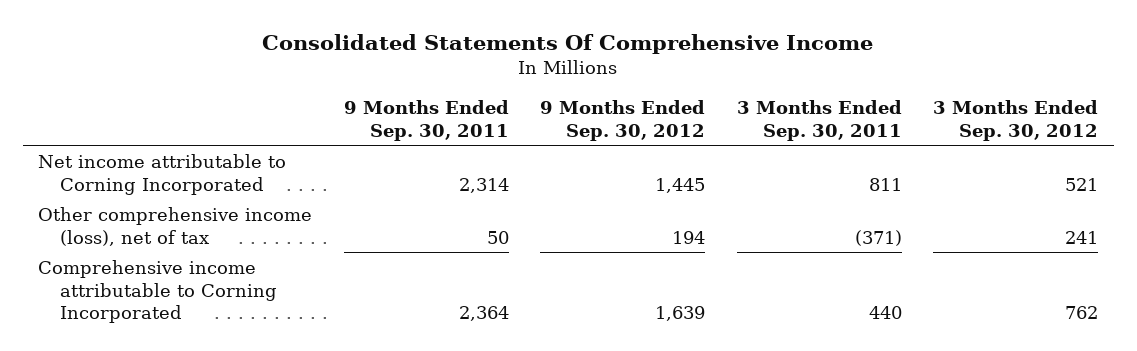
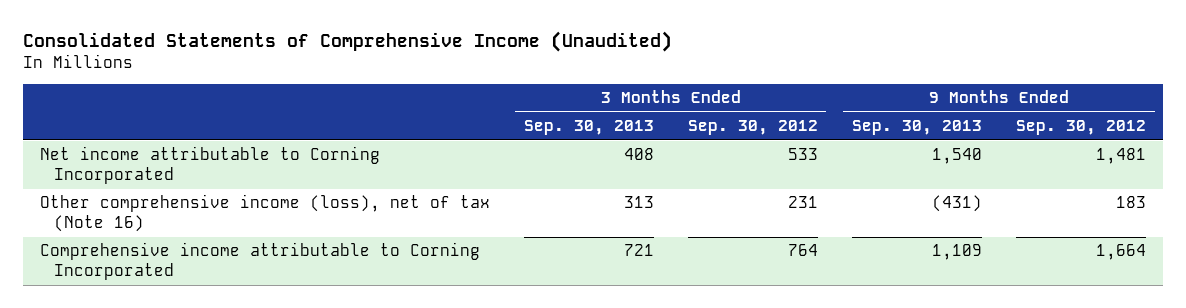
[262,34,874,55] Consolidated Statements Of Comprehensive Income -> [22,31,672,53] Consolidated Statements of Comprehensive Income (Unaudited)
[343,99,509,141] 9 Months Ended Sep. 30, 2011 -> none
[736,99,902,141] 3 Months Ended Sep. 30, 2011 -> none
none -> [523,120,654,136] Sep. 30, 2013
none -> [851,120,982,136] Sep. 30, 2013
[655,177,706,193] 1,445 -> [1096,148,1147,165] 1,481
[1065,177,1099,191] 521 -> [787,148,818,161] 533
[38,206,313,246] Other comprehensive income (loss), net of tax -> [39,194,490,233] Other comprehensive income (loss), net of tax (Note 16)
[672,230,706,244] 194 -> [1116,196,1147,209] 183
[1065,230,1099,244] 241 -> [787,196,818,209] 231
[655,306,706,322] 1,639 -> [1096,244,1147,261] 1,664
[1065,306,1099,320] 762 -> [787,244,818,257] 764

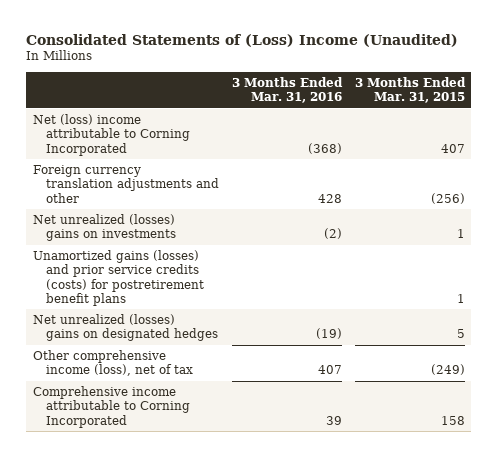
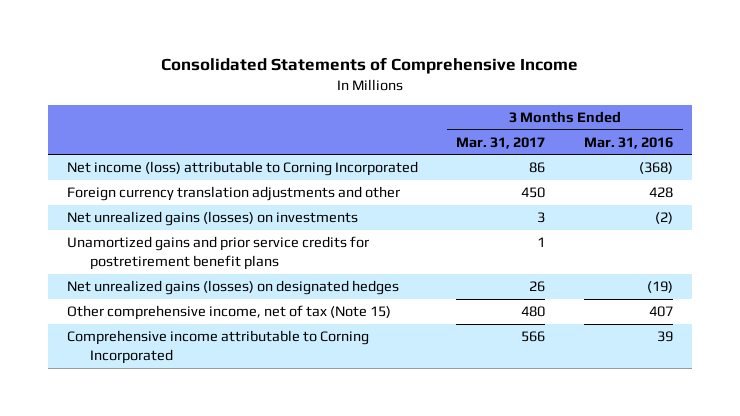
[26,33,459,47] Consolidated Statements of (Loss) Income (Unaudited) -> [160,57,578,75] Consolidated Statements of Comprehensive Income
[354,76,466,104] 3 Months Ended Mar. 31, 2015 -> none
none -> [456,136,546,149] Mar. 31, 2017
[32,113,191,156] Net (loss) income attributable to Corning Incorporated -> [66,161,418,177] Net income (loss) attributable to Corning Incorporated
[32,213,177,242] Net unrealized (losses) gains on investments -> [66,211,358,227] Net unrealized gains (losses) on investments
[32,249,205,307] Unamortized gains (losses) and prior service credits (costs) for postretirement benefit plans -> [66,236,369,271] Unamortized gains and prior service credits for postretirement benefit plans
[32,313,219,342] Net unrealized (losses) gains on designated hedges -> [66,280,399,296] Net unrealized gains (losses) on designated hedges
[32,349,194,377] Other comprehensive income (loss), net of tax -> [66,305,391,321] Other comprehensive income, net of tax (Note 15)

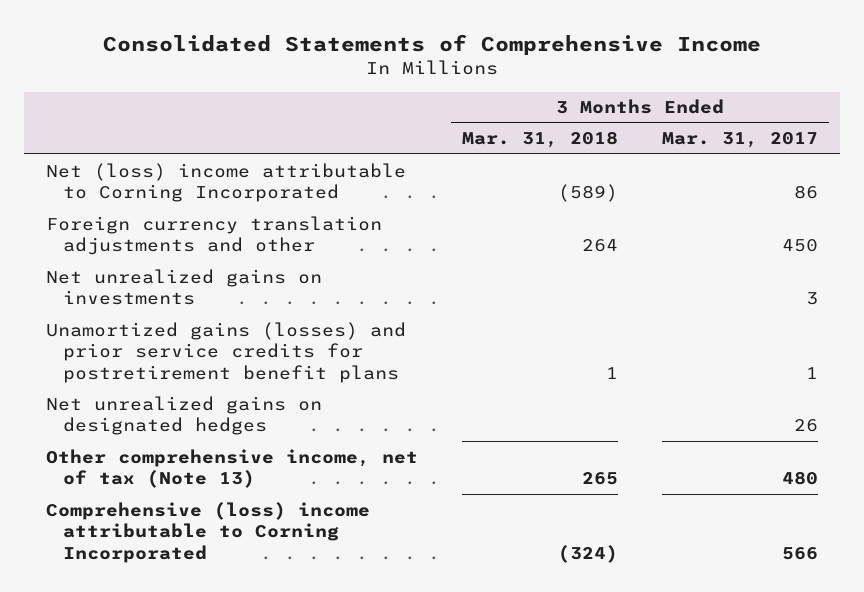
[584,136,674,149] Mar. 31, 2016 -> none
none -> [462,131,619,149] Mar. 31, 2018
[66,161,418,177] Net income (loss) attributable to Corning Incorporated -> [46,162,407,203] Net (loss) income attributable to Corning Incorporated
[66,211,358,227] Net unrealized gains (losses) on investments -> [46,268,323,306] Net unrealized gains on investments
[66,236,369,271] Unamortized gains and prior service credits for postretirement benefit plans -> [46,321,407,383] Unamortized gains (losses) and prior service credits for postretirement benefit plans
[66,280,399,296] Net unrealized gains (losses) on designated hedges -> [46,395,323,436] Net unrealized gains on designated hedges
[66,305,391,321] Other comprehensive income, net of tax (Note 15) -> [46,448,419,489] Other comprehensive income, net of tax (Note 13)
[66,330,369,365] Comprehensive income attributable to Corning Incorporated -> [46,501,371,563] Comprehensive (loss) income attributable to Corning Incorporated

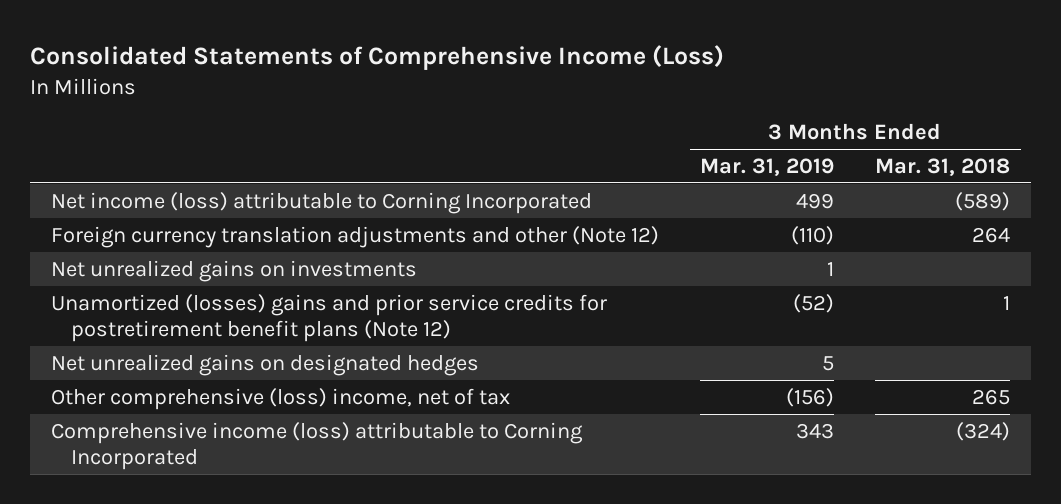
[103,34,762,56] Consolidated Statements of Comprehensive Income -> [30,45,725,71] Consolidated Statements of Comprehensive Income (Loss)
[661,132,818,149] Mar. 31, 2017 -> none
none -> [700,157,835,176] Mar. 31, 2019
[46,162,407,203] Net (loss) income attributable to Corning Incorporated -> [50,191,592,214] Net income (loss) attributable to Corning Incorporated
[46,215,383,256] Foreign currency translation adjustments and other -> [50,225,659,248] Foreign currency translation adjustments and other (Note 12)
[46,321,407,383] Unamortized gains (losses) and prior service credits for postretirement benefit plans -> [50,293,607,343] Unamortized (losses) gains and prior service credits for postretirement benefit plans (Note 12)
[46,448,419,489] Other comprehensive income, net of tax (Note 13) -> [50,387,510,410] Other comprehensive (loss) income, net of tax
[46,501,371,563] Comprehensive (loss) income attributable to Corning Incorporated -> [50,421,583,471] Comprehensive income (loss) attributable to Corning Incorporated

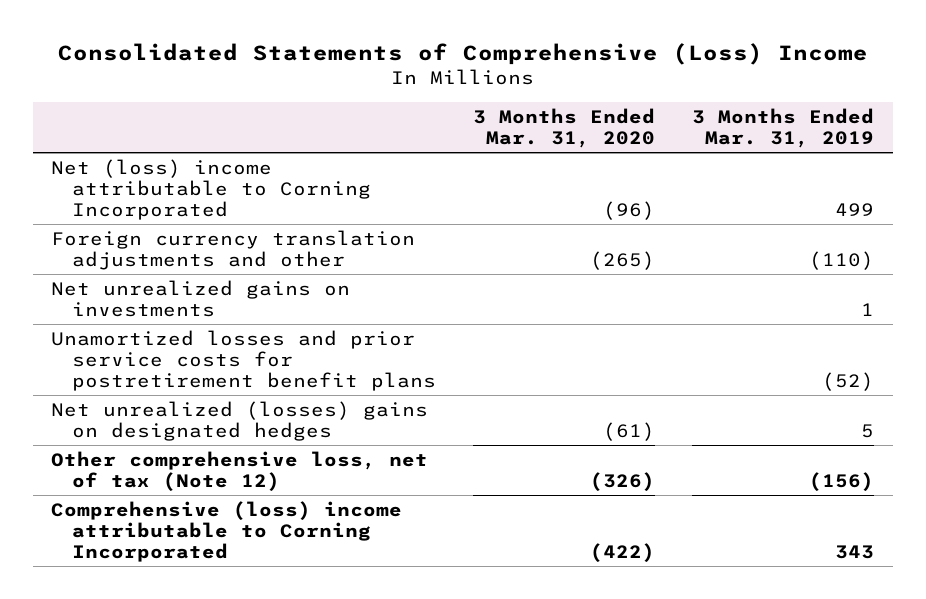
[30,45,725,71] Consolidated Statements of Comprehensive Income (Loss) -> [57,43,868,66] Consolidated Statements of Comprehensive (Loss) Income
[875,157,1011,176] Mar. 31, 2018 -> none
none -> [473,107,656,149] 3 Months Ended Mar. 31, 2020
[50,191,592,214] Net income (loss) attributable to Corning Incorporated -> [51,158,372,221] Net (loss) income attributable to Corning Incorporated
[50,225,659,248] Foreign currency translation adjustments and other (Note 12) -> [51,229,416,270] Foreign currency translation adjustments and other
[50,293,607,343] Unamortized (losses) gains and prior service credits for postretirement benefit plans (Note 12) -> [51,329,437,392] Unamortized losses and prior service costs for postretirement benefit plans
[50,353,479,376] Net unrealized gains on designated hedges -> [51,400,429,441] Net unrealized (losses) gains on designated hedges
[50,387,510,410] Other comprehensive (loss) income, net of tax -> [51,450,429,491] Other comprehensive loss, net of tax (Note 12)
[50,421,583,471] Comprehensive income (loss) attributable to Corning Incorporated -> [51,500,403,563] Comprehensive (loss) income attributable to Corning Incorporated

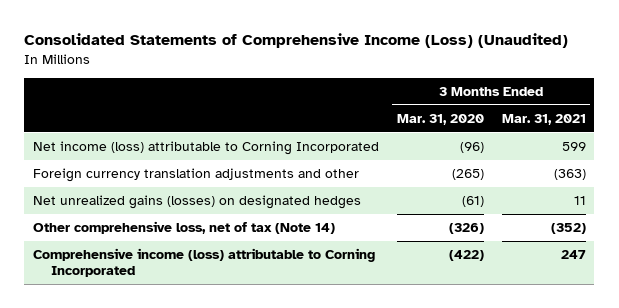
[57,43,868,66] Consolidated Statements of Comprehensive (Loss) Income -> [24,33,569,49] Consolidated Statements of Comprehensive Income (Loss) (Unaudited)
[692,107,875,149] 3 Months Ended Mar. 31, 2019 -> none
none -> [501,113,586,125] Mar. 31, 2021
[51,158,372,221] Net (loss) income attributable to Corning Incorporated -> [32,141,379,156] Net income (loss) attributable to Corning Incorporated
[51,279,351,317] Net unrealized gains on investments -> none
[51,329,437,392] Unamortized losses and prior service costs for postretirement benefit plans -> none
[51,400,429,441] Net unrealized (losses) gains on designated hedges -> [32,195,361,210] Net unrealized gains (losses) on designated hedges
[51,450,429,491] Other comprehensive loss, net of tax (Note 12) -> [32,221,335,235] Other comprehensive loss, net of tax (Note 14)
[51,500,403,563] Comprehensive (loss) income attributable to Corning Incorporated -> [32,248,375,278] Comprehensive income (loss) attributable to Corning Incorporated

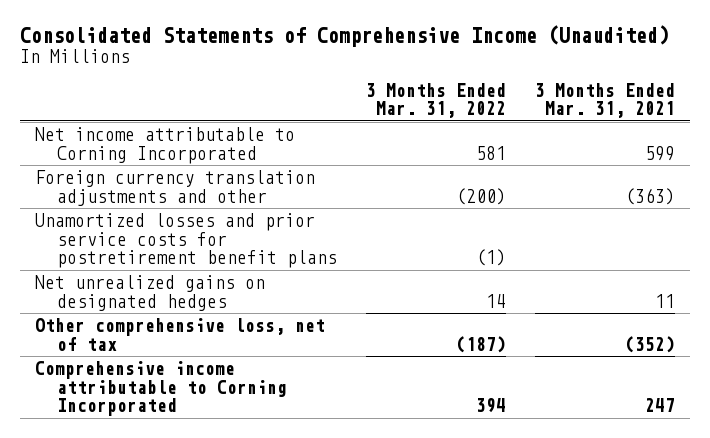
[24,33,569,49] Consolidated Statements of Comprehensive Income (Loss) (Unaudited) -> [20,25,670,48] Consolidated Statements of Comprehensive Income (Unaudited)
[396,113,484,125] Mar. 31, 2020 -> none
none -> [365,82,506,118] 3 Months Ended Mar. 31, 2022
[32,141,379,156] Net income (loss) attributable to Corning Incorporated -> [35,127,296,164] Net income attributable to Corning Incorporated
none -> [35,213,337,268] Unamortized losses and prior service costs for postretirement benefit plans
[32,195,361,210] Net unrealized gains (losses) on designated hedges -> [35,275,266,311] Net unrealized gains on designated hedges
[32,221,335,235] Other comprehensive loss, net of tax (Note 14) -> [35,318,326,351] Other comprehensive loss, net of tax
[32,248,375,278] Comprehensive income (loss) attributable to Corning Incorporated -> [35,361,287,416] Comprehensive income attributable to Corning Incorporated

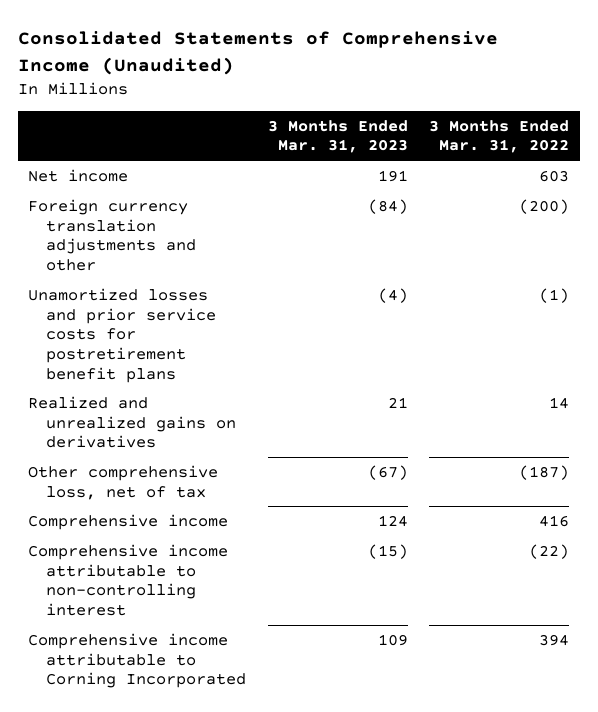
[535,82,676,118] 3 Months Ended Mar. 31, 2021 -> none
none -> [267,119,408,154] 3 Months Ended Mar. 31, 2023
[35,127,296,164] Net income attributable to Corning Incorporated -> none
none -> [28,168,129,182] Net income
[35,275,266,311] Net unrealized gains on designated hedges -> [28,395,237,449] Realized and unrealized gains on derivatives
none -> [28,513,229,530] Comprehensive income
none -> [28,543,229,616] Comprehensive income attributable to non-controlling interest

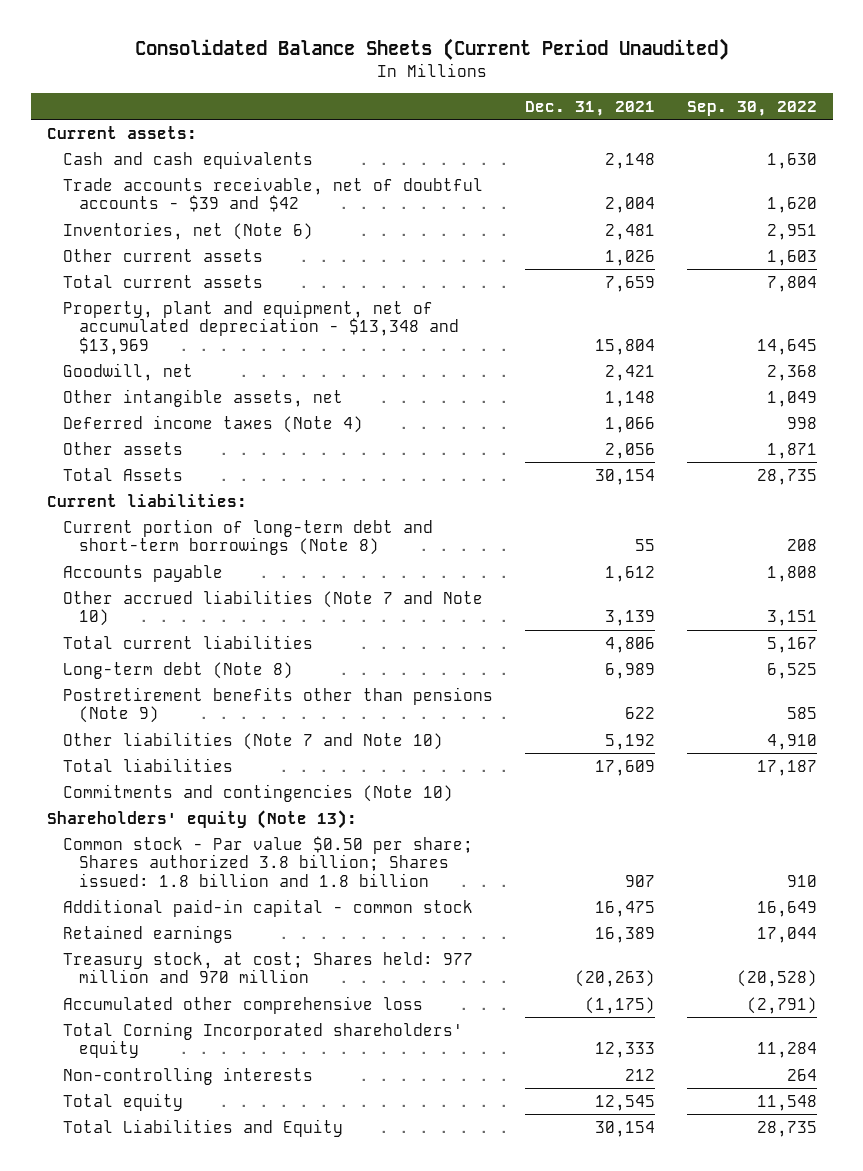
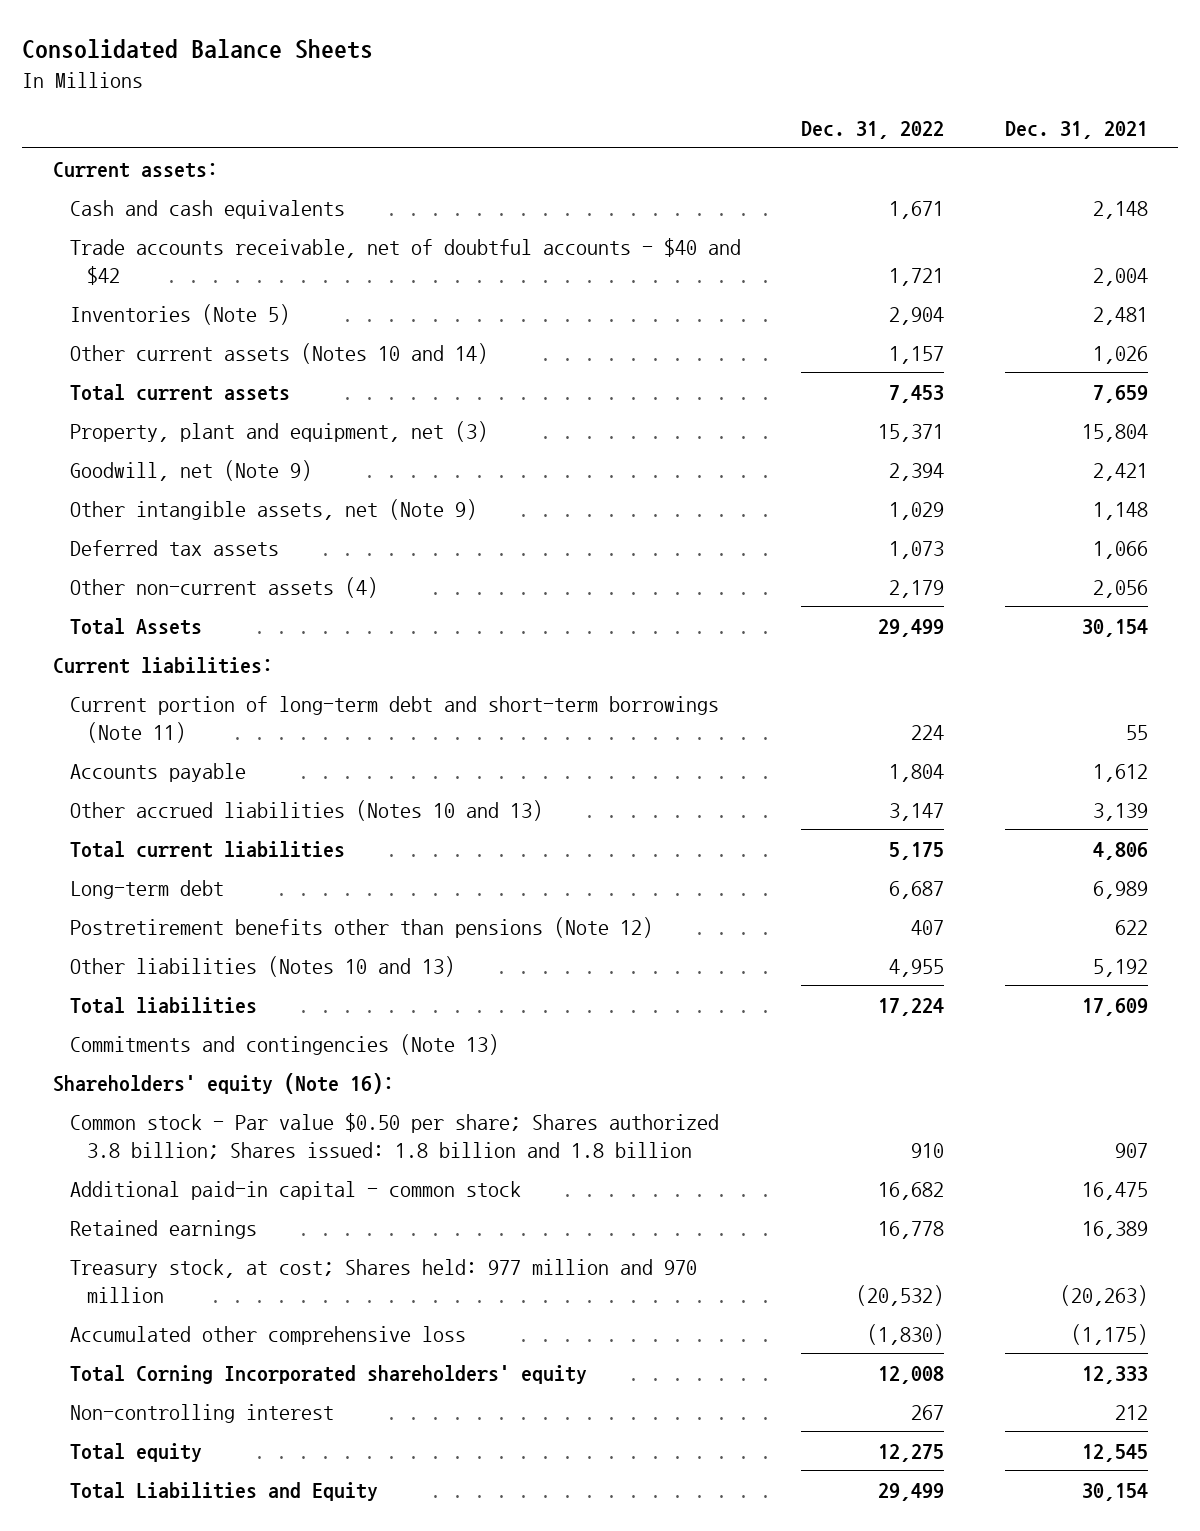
[134,38,729,61] Consolidated Balance Sheets (Current Period Unaudited) -> [22,38,374,59] Consolidated Balance Sheets
[686,100,817,116] Sep. 30, 2022 -> none
none -> [801,121,945,140] Dec. 31, 2022
[62,176,483,213] Trade accounts receivable, net of doubtful accounts - $39 and $42 -> [69,237,741,286] Trade accounts receivable, net of doubtful accounts - $40 and $42
[62,221,313,240] Inventories, net (Note 6) -> [69,303,290,325] Inventories (Note 5)
[62,248,263,262] Other current assets -> [69,342,488,364] Other current assets (Notes 10 and 14)
[62,299,459,355] Property, plant and equipment, net of accumulated depreciation - $13,348 and $13,969 -> [69,420,488,442] Property, plant and equipment, net (3)
[62,362,193,381] Goodwill, net -> [69,459,312,481] Goodwill, net (Note 9)
[62,388,343,407] Other intangible assets, net -> [69,498,477,520] Other intangible assets, net (Note 9)
[62,414,363,433] Deferred income taxes (Note 4) -> [69,539,279,556] Deferred tax assets
[62,441,183,455] Other assets -> [69,576,378,598] Other non-current assets (4)
[62,518,433,556] Current portion of long-term debt and short-term borrowings (Note 8) -> [69,695,719,744] Current portion of long-term debt and short-term borrowings (Note 11)
[62,589,483,627] Other accrued liabilities (Note 7 and Note 10) -> [69,799,543,821] Other accrued liabilities (Notes 10 and 13)
[62,661,293,679] Long-term debt (Note 8) -> [69,879,224,899] Long-term debt
[62,686,493,724] Postretirement benefits other than pensions (Note 9) -> [69,916,653,938] Postretirement benefits other than pensions (Note 12)
[62,731,443,750] Other liabilities (Note 7 and Note 10) -> [69,955,455,977] Other liabilities (Notes 10 and 13)
[62,783,453,802] Commitments and contingencies (Note 10) -> [69,1033,499,1055] Commitments and contingencies (Note 13)
[46,809,357,829] Shareholders' equity (Note 13): -> [52,1072,394,1094] Shareholders' equity (Note 16):
[62,1066,313,1085] Non-controlling interests -> [69,1403,334,1423] Non-controlling interest

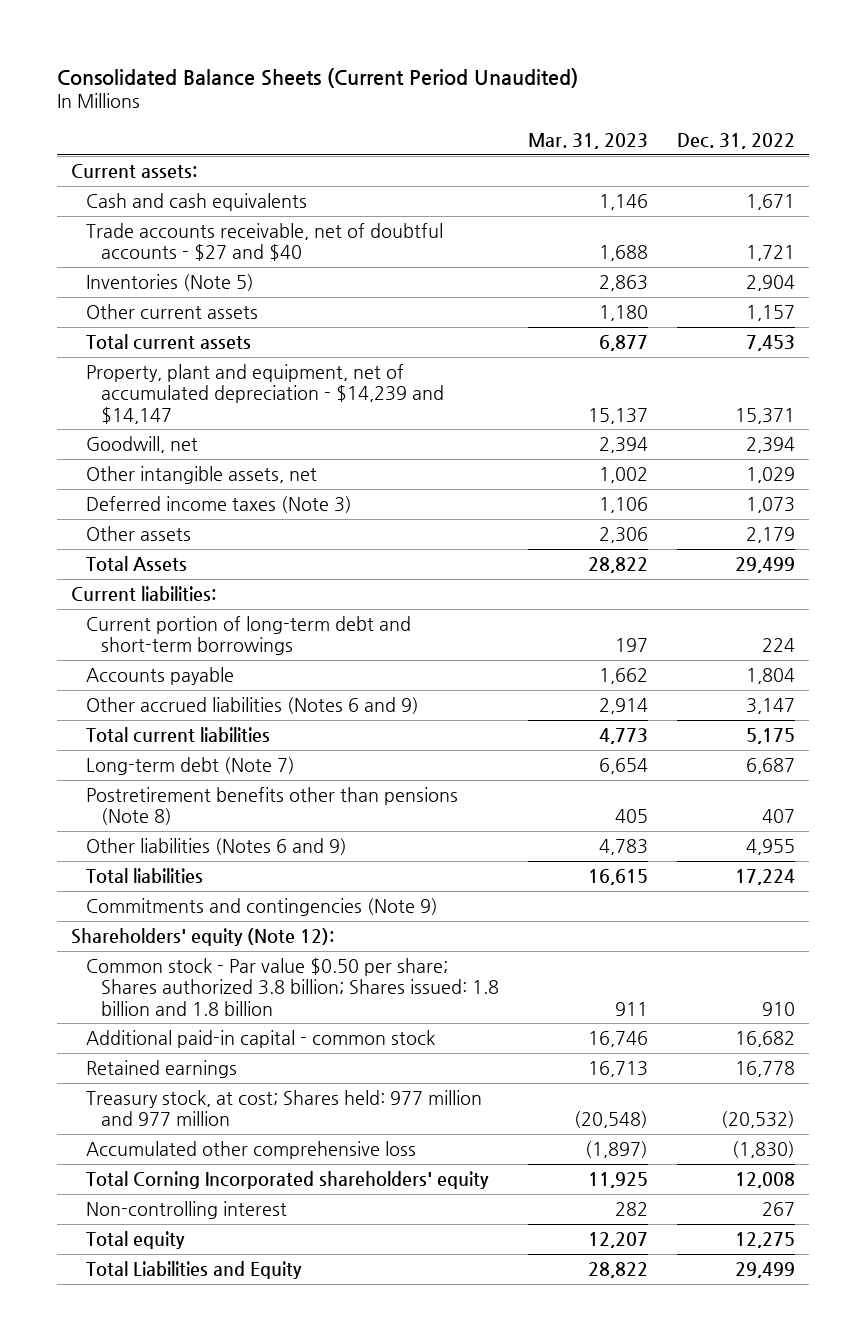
[22,38,374,59] Consolidated Balance Sheets -> [56,67,578,88] Consolidated Balance Sheets (Current Period Unaudited)
[1004,121,1148,140] Dec. 31, 2021 -> none
none -> [527,132,648,149] Mar. 31, 2023
[69,237,741,286] Trade accounts receivable, net of doubtful accounts - $40 and $42 -> [85,223,443,262] Trade accounts receivable, net of doubtful accounts - $27 and $40
[69,342,488,364] Other current assets (Notes 10 and 14) -> [85,304,258,320] Other current assets
[69,420,488,442] Property, plant and equipment, net (3) -> [85,364,444,424] Property, plant and equipment, net of accumulated depreciation - $14,239 and $14,147
[69,459,312,481] Goodwill, net (Note 9) -> [85,436,198,454] Goodwill, net
[69,498,477,520] Other intangible assets, net (Note 9) -> [85,466,317,485] Other intangible assets, net
[69,539,279,556] Deferred tax assets -> [85,496,352,514] Deferred income taxes (Note 3)
[69,576,378,598] Other non-current assets (4) -> [85,526,191,542] Other assets
[69,695,719,744] Current portion of long-term debt and short-term borrowings (Note 11) -> [85,616,411,656] Current portion of long-term debt and short-term borrowings
[69,799,543,821] Other accrued liabilities (Notes 10 and 13) -> [85,697,419,715] Other accrued liabilities (Notes 6 and 9)
[69,879,224,899] Long-term debt -> [85,757,295,776] Long-term debt (Note 7)
[69,916,653,938] Postretirement benefits other than pensions (Note 12) -> [85,787,458,826] Postretirement benefits other than pensions (Note 8)
[69,955,455,977] Other liabilities (Notes 10 and 13) -> [85,838,347,856] Other liabilities (Notes 6 and 9)
[69,1033,499,1055] Commitments and contingencies (Note 13) -> [85,898,438,917] Commitments and contingencies (Note 9)
[52,1072,394,1094] Shareholders' equity (Note 16): -> [71,928,335,947] Shareholders' equity (Note 12):
[69,1258,697,1304] Treasury stock, at cost; Shares held: 977 million and 970 million -> [85,1090,482,1127] Treasury stock, at cost; Shares held: 977 million and 977 million

